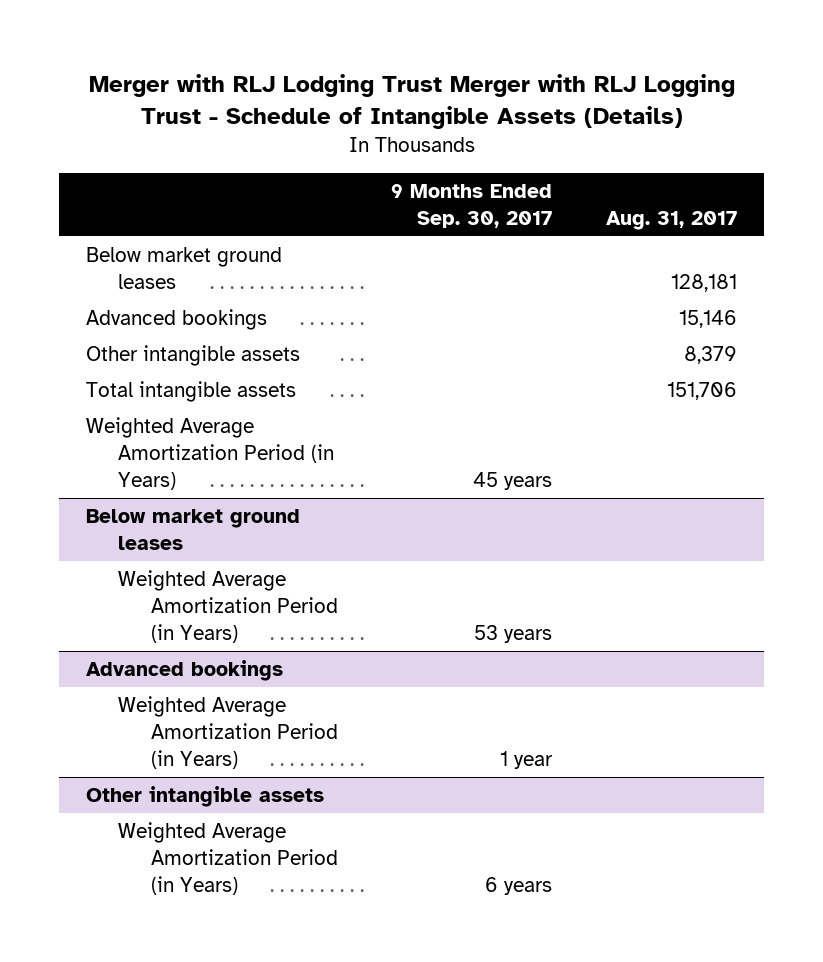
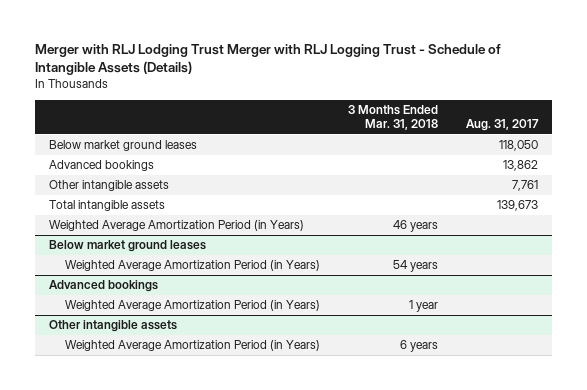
[391,183,553,228] 9 Months Ended Sep. 30, 2017 -> none
none -> [348,105,439,131] 3 Months Ended Mar. 31, 2018
[671,274,738,293] 128,181 -> [499,140,539,152] 118,050
[679,310,738,329] 15,146 -> [503,160,539,172] 13,862
[684,346,738,365] 8,379 -> [512,180,539,192] 7,761
[667,382,738,401] 151,706 -> [497,200,539,212] 139,673

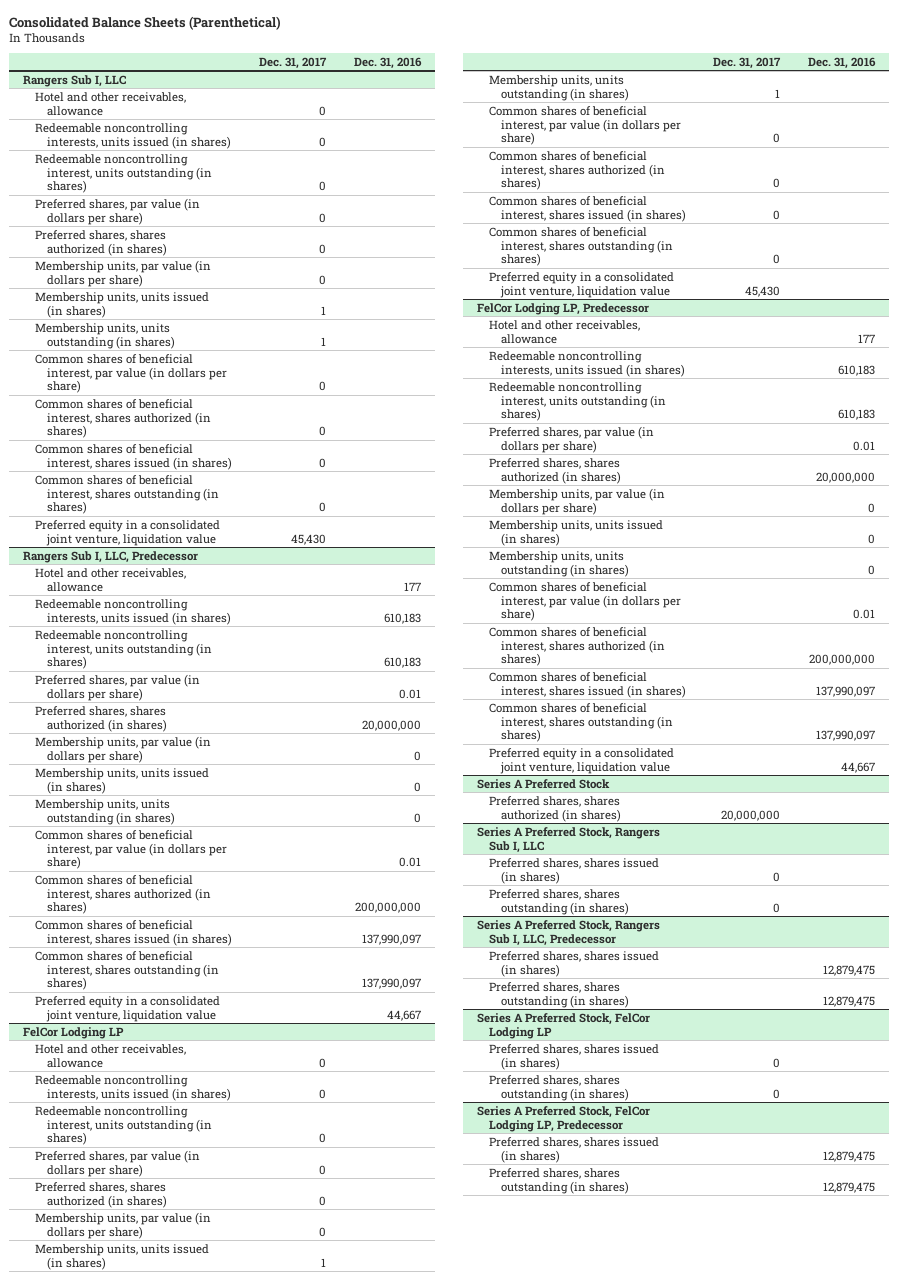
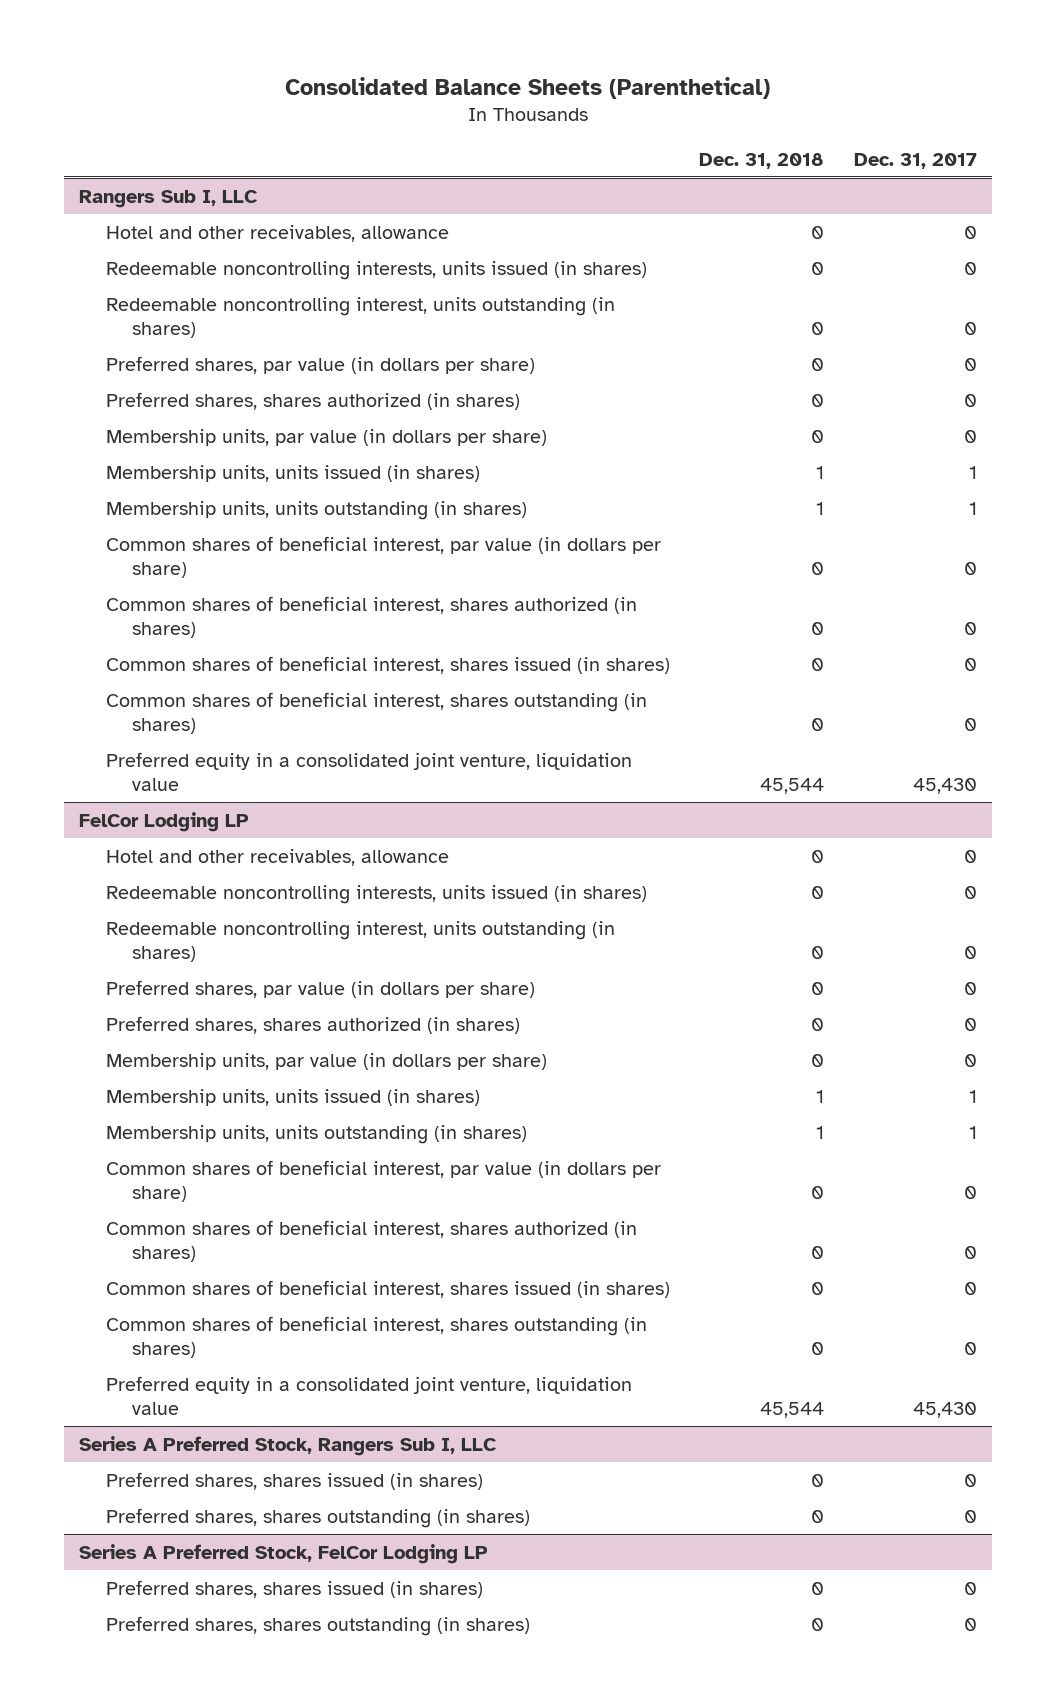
[354,56,423,69] Dec. 31, 2016 -> none
none -> [699,152,825,169] Dec. 31, 2018
[23,550,199,563] Rangers Sub I, LLC, Predecessor -> none
[34,567,186,592] Hotel and other receivables, allowance -> none
[34,598,231,625] Redeemable noncontrolling interests, units issued (in shares) -> none
[34,629,212,670] Redeemable noncontrolling interest, units outstanding (in shares) -> none
[34,673,200,701] Preferred shares, par value (in dollars per share) -> none
[34,705,167,732] Preferred shares, shares authorized (in shares) -> none
[34,735,211,763] Membership units, par value (in dollars per share) -> none
[34,767,209,794] Membership units, units issued (in shares) -> none
[34,798,175,825] Membership units, units outstanding (in shares) -> none
[34,829,227,870] Common shares of beneficial interest, par value (in dollars per share) -> none
[34,874,211,915] Common shares of beneficial interest, shares authorized (in shares) -> none
[34,919,232,946] Common shares of beneficial interest, shares issued (in shares) -> none
[34,950,219,991] Common shares of beneficial interest, shares outstanding (in shares) -> none
[34,995,220,1022] Preferred equity in a consolidated joint venture, liquidation value -> none
[476,302,649,315] FelCor Lodging LP, Predecessor -> none
[488,319,640,344] Hotel and other receivables, allowance -> none
[488,350,685,377] Redeemable noncontrolling interests, units issued (in shares) -> none
[488,381,666,422] Redeemable noncontrolling interest, units outstanding (in shares) -> none
[488,425,654,453] Preferred shares, par value (in dollars per share) -> none
[488,457,621,484] Preferred shares, shares authorized (in shares) -> none
[488,487,665,515] Membership units, par value (in dollars per share) -> none
[488,519,663,546] Membership units, units issued (in shares) -> none
[488,550,629,577] Membership units, units outstanding (in shares) -> none
[488,581,681,622] Common shares of beneficial interest, par value (in dollars per share) -> none
[488,626,665,667] Common shares of beneficial interest, shares authorized (in shares) -> none
[488,671,686,698] Common shares of beneficial interest, shares issued (in shares) -> none
[488,702,673,743] Common shares of beneficial interest, shares outstanding (in shares) -> none
[488,747,674,774] Preferred equity in a consolidated joint venture, liquidation value -> none
[476,778,610,789] Series A Preferred Stock -> none
[488,795,621,822] Preferred shares, shares authorized (in shares) -> none
[476,919,660,946] Series A Preferred Stock, Rangers Sub I, LLC, Predecessor -> none
[488,950,659,977] Preferred shares, shares issued (in shares) -> none
[488,981,629,1008] Preferred shares, shares outstanding (in shares) -> none
[476,1105,650,1132] Series A Preferred Stock, FelCor Lodging LP, Predecessor -> none
[488,1136,659,1163] Preferred shares, shares issued (in shares) -> none
[488,1167,629,1194] Preferred shares, shares outstanding (in shares) -> none

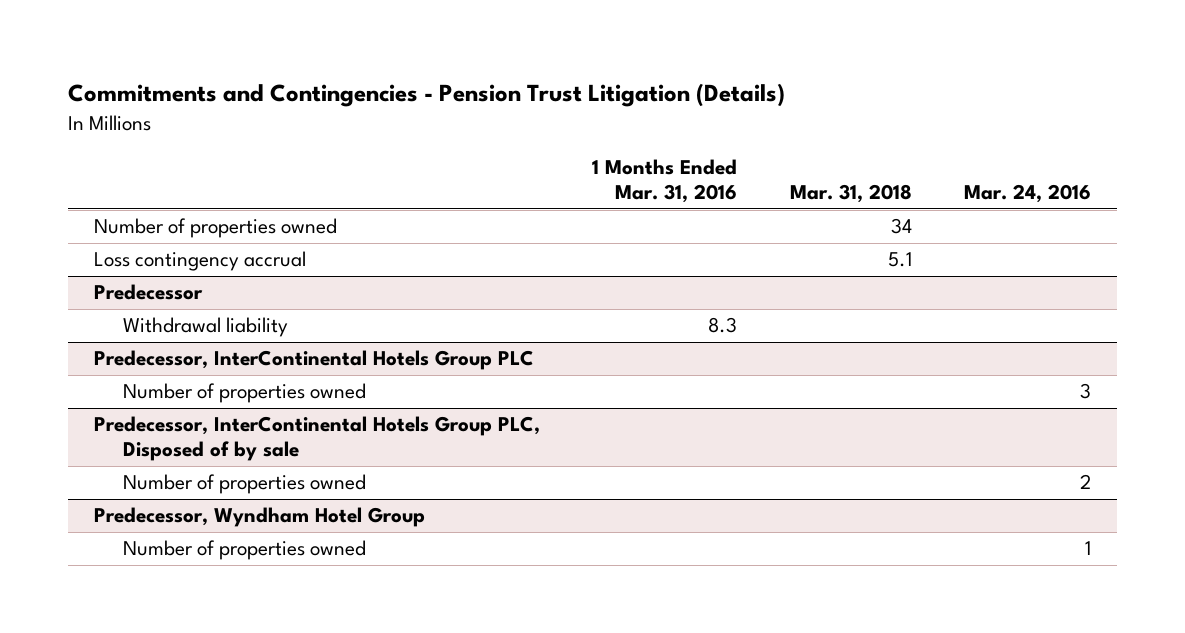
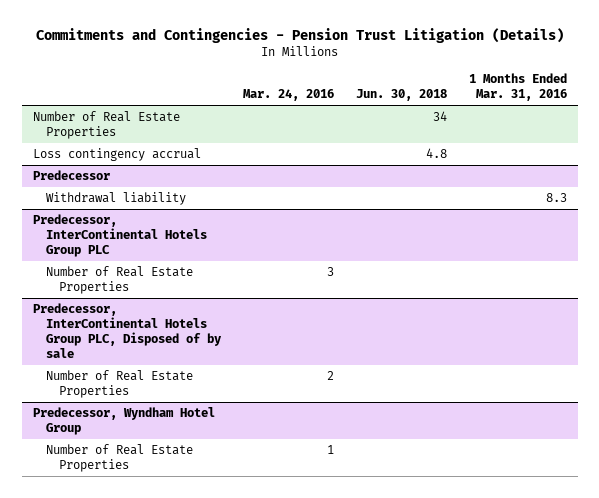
[789,184,912,204] Mar. 31, 2018 -> none
none -> [355,89,447,102] Jun. 30, 2018
[94,218,338,239] Number of properties owned -> [32,111,180,140] Number of Real Estate Properties
[122,383,366,404] Number of properties owned -> [46,266,194,295] Number of Real Estate Properties
[122,474,366,495] Number of properties owned -> [46,370,194,399] Number of Real Estate Properties
[122,540,366,561] Number of properties owned -> [46,444,194,473] Number of Real Estate Properties

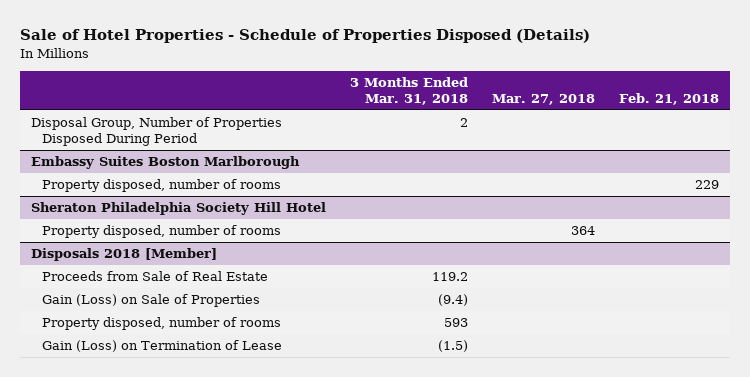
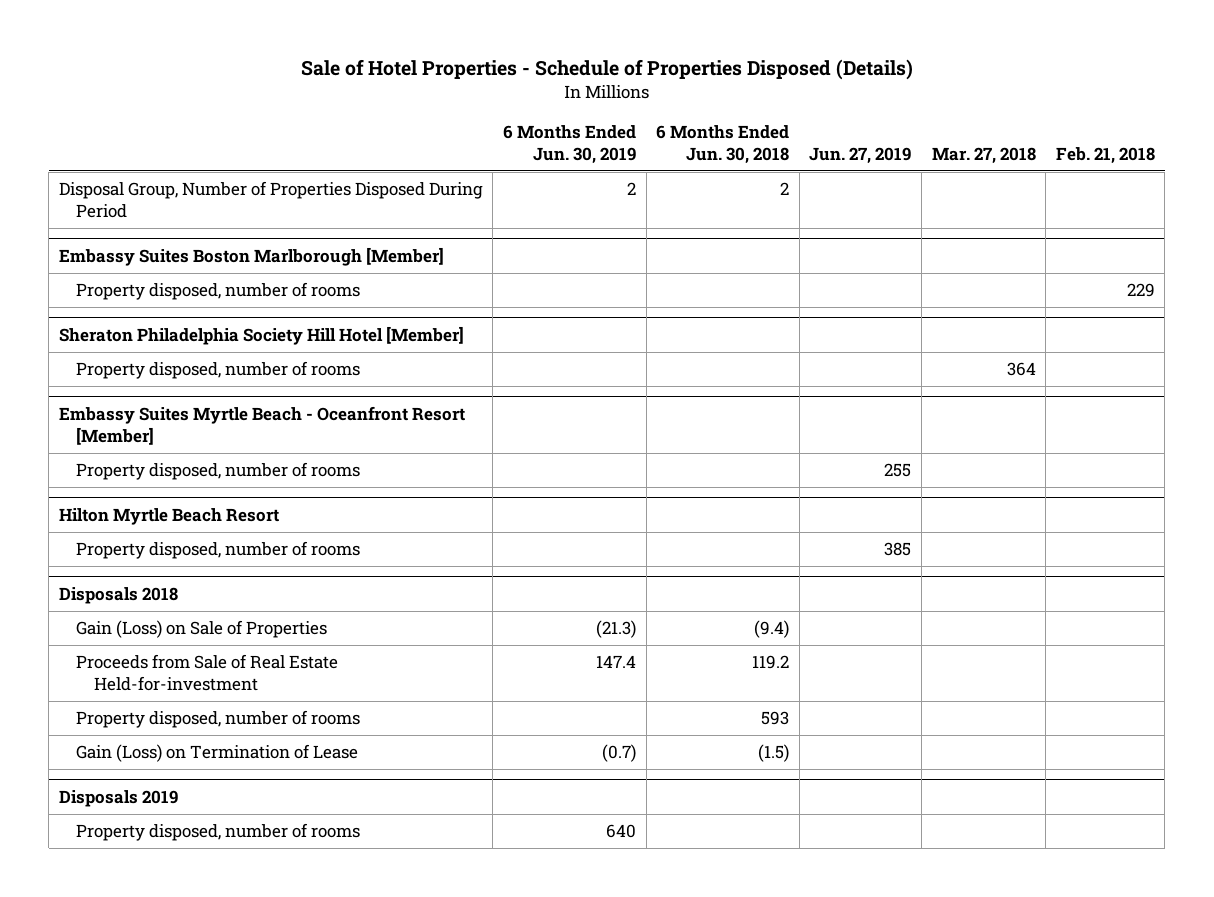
[350,77,469,106] 3 Months Ended Mar. 31, 2018 -> none
none -> [503,124,637,164] 6 Months Ended Jun. 30, 2019
none -> [656,124,790,164] 6 Months Ended Jun. 30, 2018
none -> [809,146,912,164] Jun. 27, 2019
[31,156,301,170] Embassy Suites Boston Marlborough -> [58,247,444,267] Embassy Suites Boston Marlborough [Member]
[31,202,327,216] Sheraton Philadelphia Society Hill Hotel -> [58,326,464,346] Sheraton Philadelphia Society Hill Hotel [Member]
[41,271,268,282] Proceeds from Sale of Real Estate -> none
none -> [58,406,465,445] Embassy Suites Myrtle Beach - Oceanfront Resort [Member]
none -> [76,462,361,481] Property disposed, number of rooms
none -> [58,508,279,526] Hilton Myrtle Beach Resort
none -> [76,541,361,560] Property disposed, number of rooms
[31,248,218,262] Disposals 2018 [Member] -> [58,587,178,605] Disposals 2018
none -> [76,654,339,691] Proceeds from Sale of Real Estate Held-for-investment
none -> [58,790,178,808] Disposals 2019
none -> [76,823,361,842] Property disposed, number of rooms

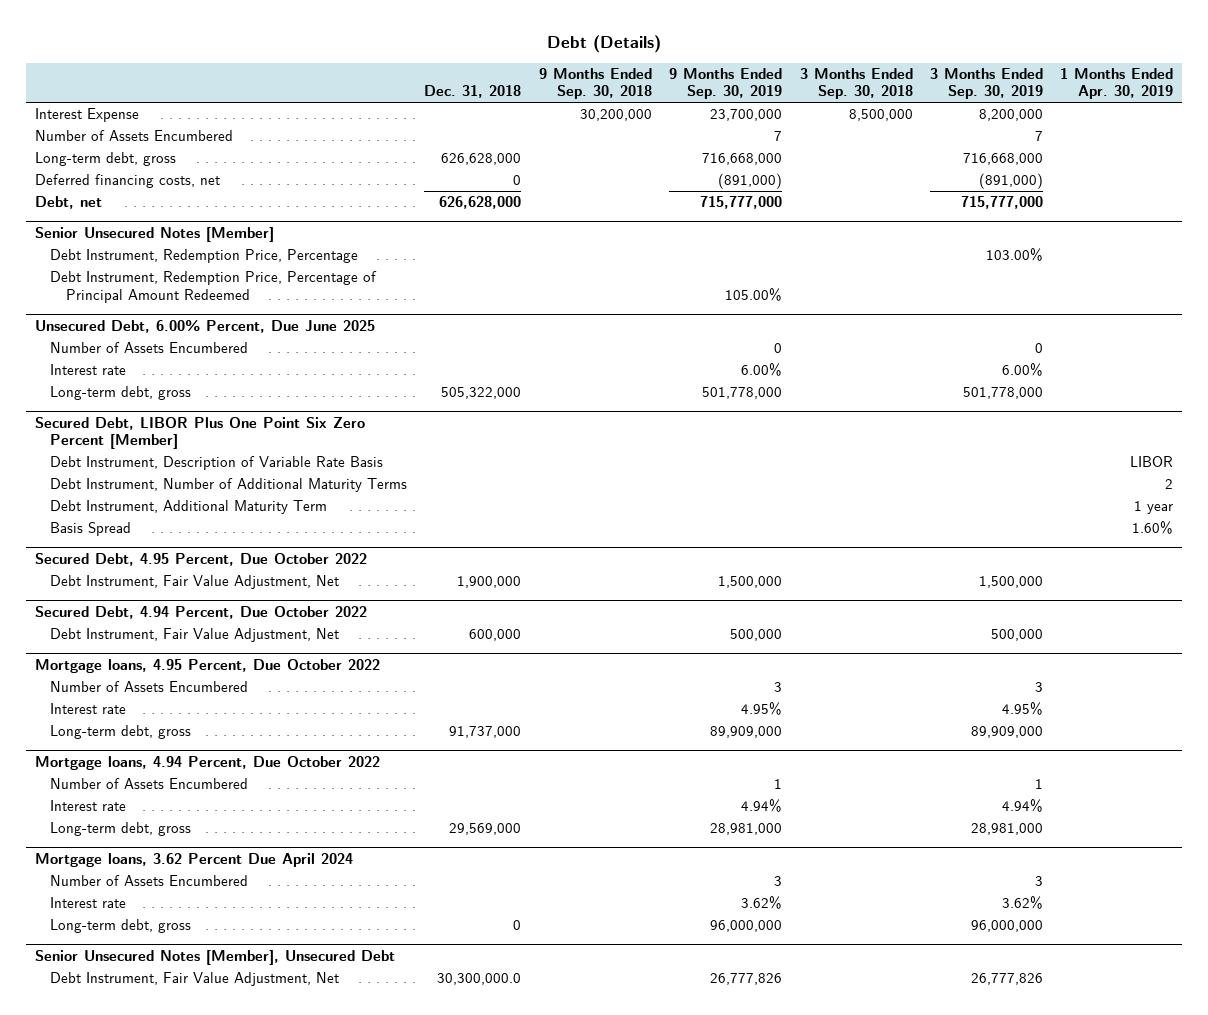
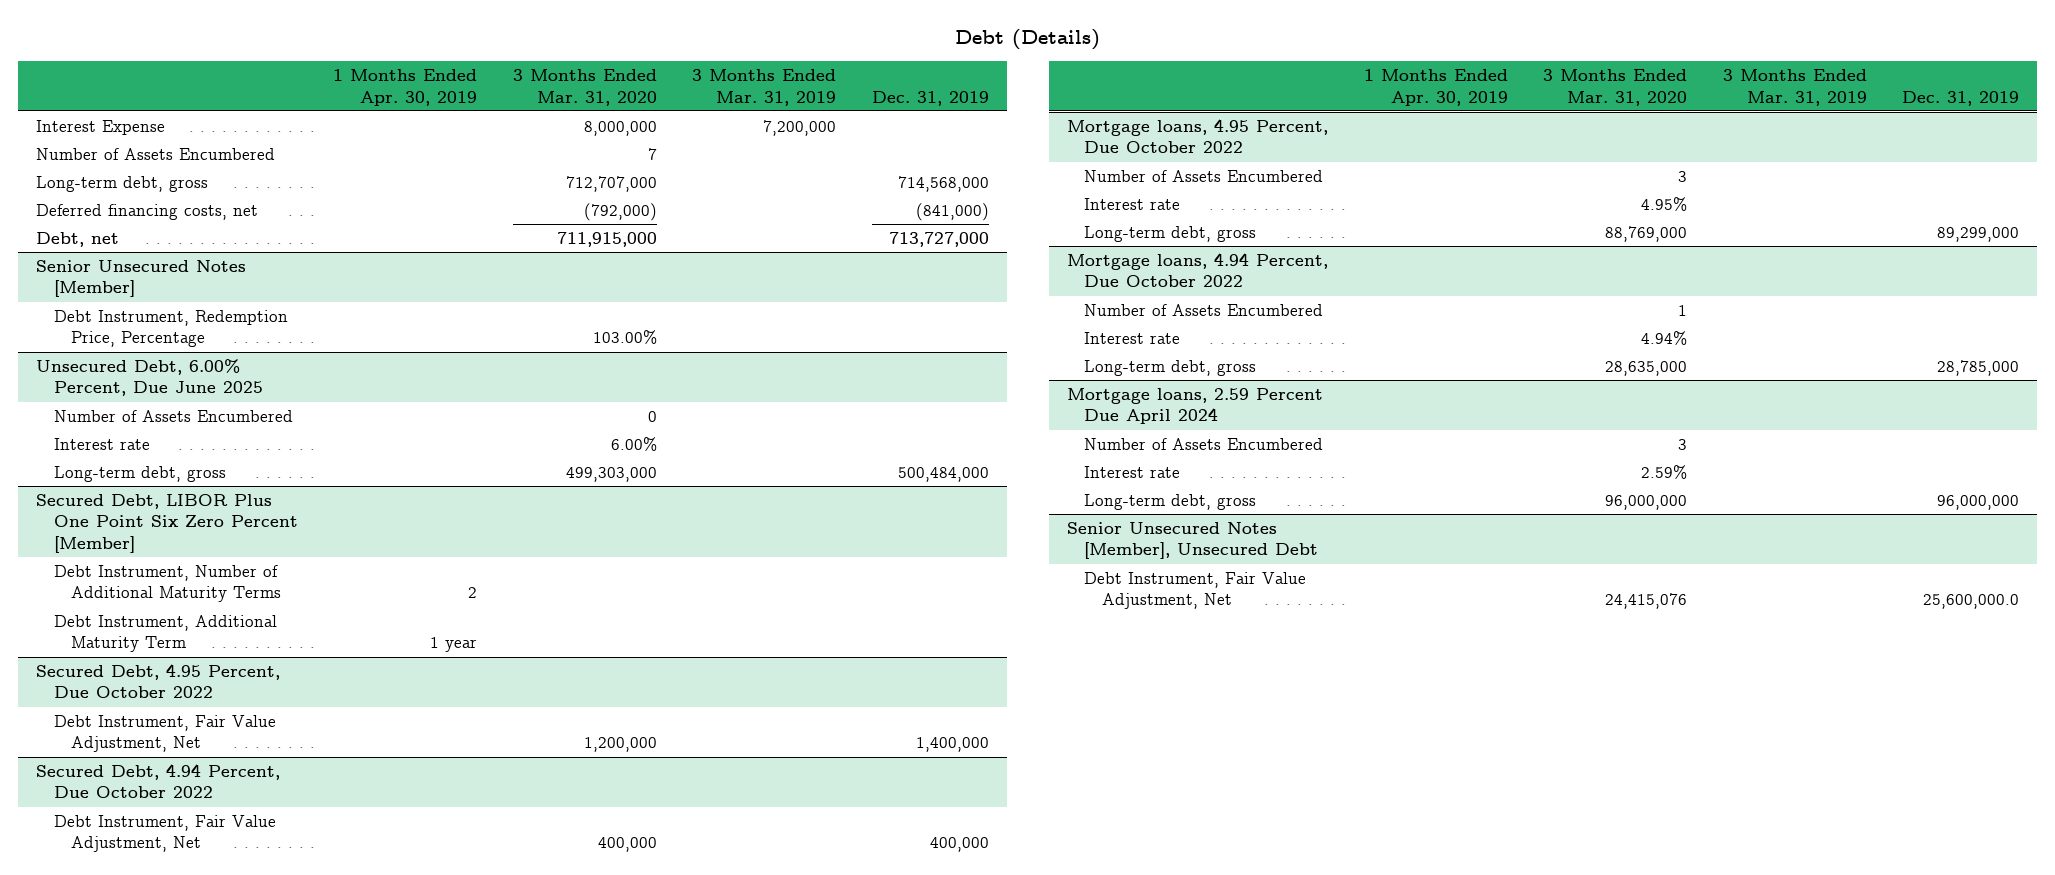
[424,85,522,99] Dec. 31, 2018 -> none
[538,67,652,100] 9 Months Ended Sep. 30, 2018 -> none
[669,67,783,100] 9 Months Ended Sep. 30, 2019 -> none
[799,67,913,100] 3 Months Ended Sep. 30, 2018 -> none
[929,67,1043,100] 3 Months Ended Sep. 30, 2019 -> none
none -> [512,69,657,106] 3 Months Ended Mar. 31, 2020
none -> [692,69,837,106] 3 Months Ended Mar. 31, 2019
none -> [871,90,989,106] Dec. 31, 2019
[50,271,378,303] Debt Instrument, Redemption Price, Percentage of Principal Amount Redeemed -> none
[50,456,384,471] Debt Instrument, Description of Variable Rate Basis -> none
[50,522,132,537] Basis Spread -> none
[34,852,353,867] Mortgage loans, 3.62 Percent Due April 2024 -> [1066,387,1323,425] Mortgage loans, 2.59 Percent Due April 2024

